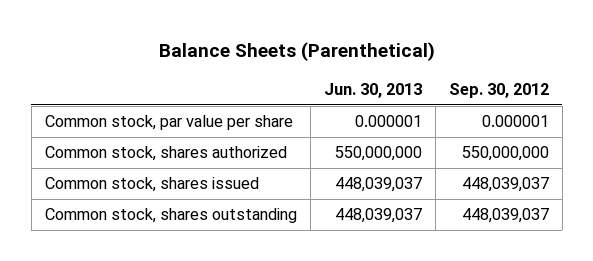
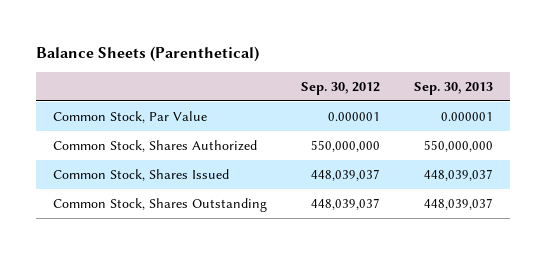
[323,83,422,99] Jun. 30, 2013 -> none
none -> [414,82,494,96] Sep. 30, 2013
[44,115,293,131] Common stock, par value per share -> [53,110,208,123] Common Stock, Par Value
[44,146,287,162] Common stock, shares authorized -> [53,139,258,152] Common Stock, Shares Authorized
[44,177,259,193] Common stock, shares issued -> [53,168,230,181] Common Stock, Shares Issued
[44,208,297,224] Common stock, shares outstanding -> [53,197,268,212] Common Stock, Shares Outstanding

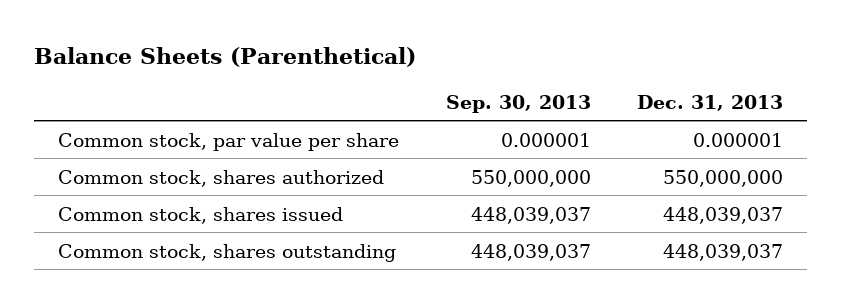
[301,82,381,96] Sep. 30, 2012 -> none
none -> [637,94,784,111] Dec. 31, 2013
[53,110,208,123] Common Stock, Par Value -> [57,132,399,151] Common stock, par value per share
[53,139,258,152] Common Stock, Shares Authorized -> [57,169,384,187] Common stock, shares authorized
[53,168,230,181] Common Stock, Shares Issued -> [57,206,343,224] Common stock, shares issued
[53,197,268,212] Common Stock, Shares Outstanding -> [57,243,396,262] Common stock, shares outstanding

